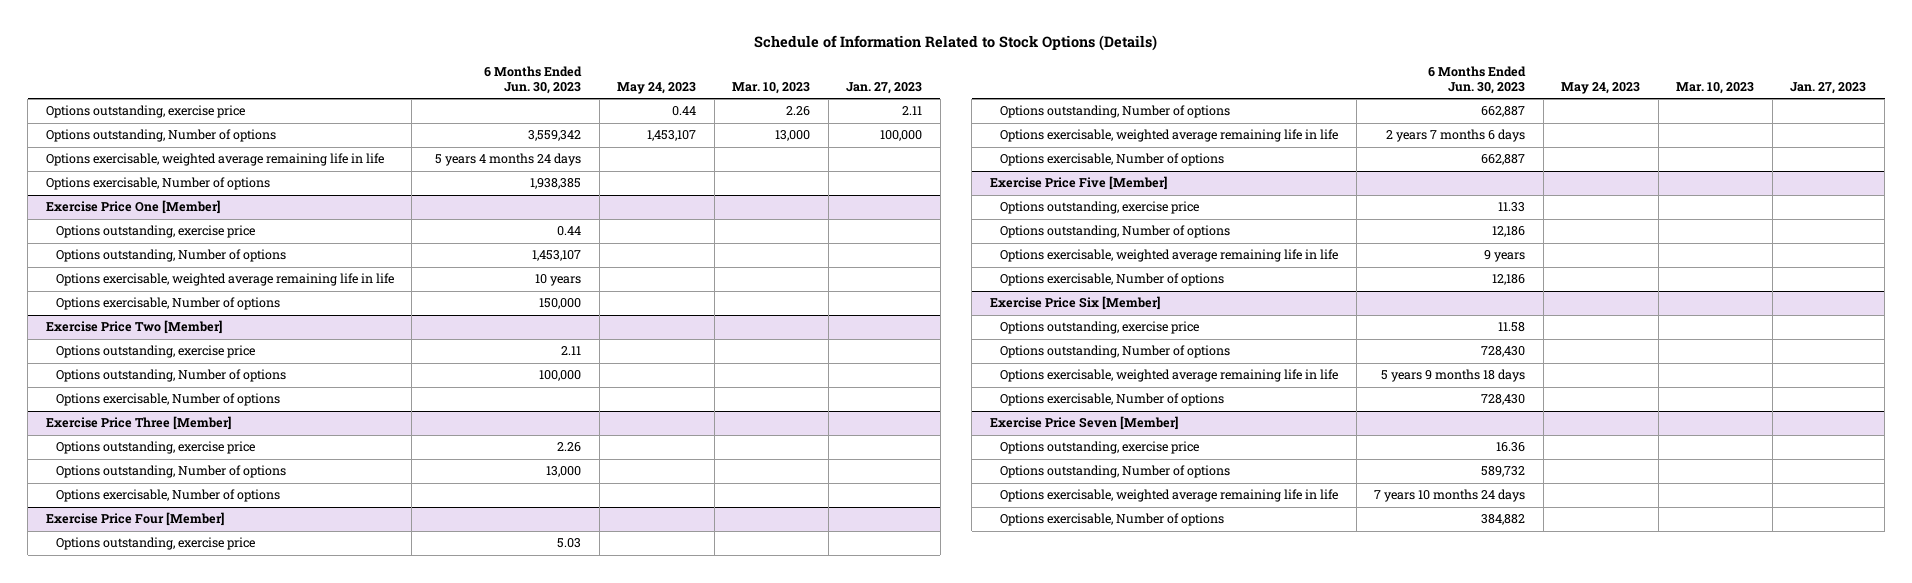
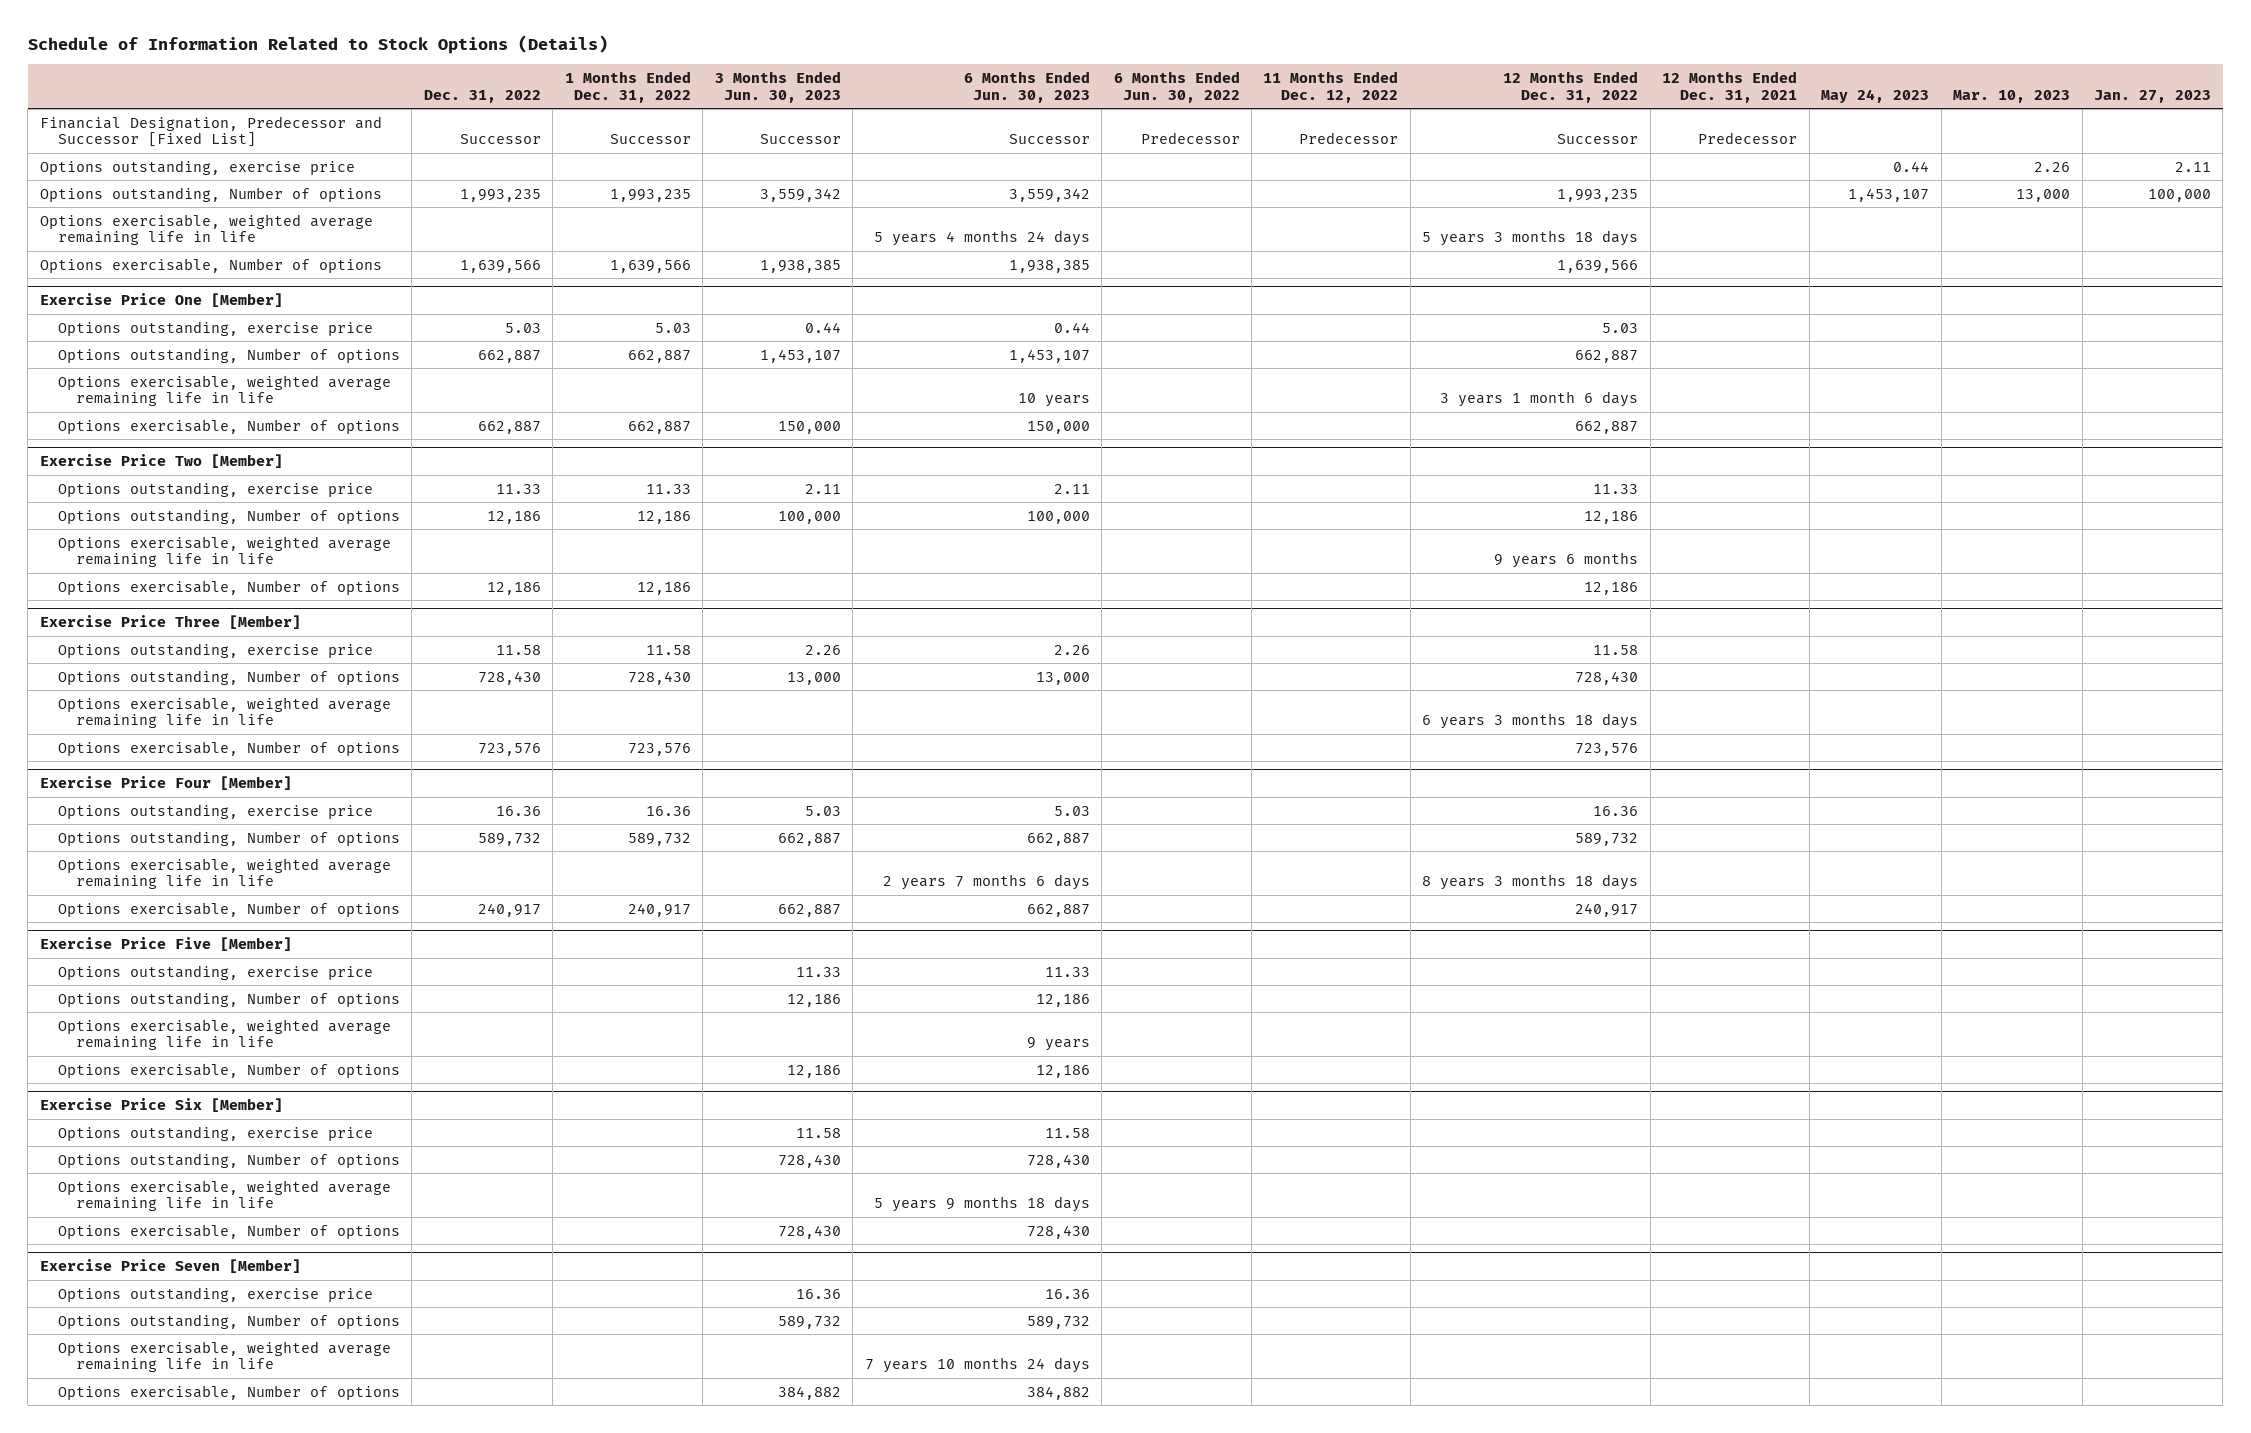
none -> [423,89,541,103] Dec. 31, 2022
none -> [564,70,691,103] 1 Months Ended Dec. 31, 2022
none -> [714,70,841,103] 3 Months Ended Jun. 30, 2023
none -> [1113,70,1240,103] 6 Months Ended Jun. 30, 2022
none -> [1263,70,1399,103] 11 Months Ended Dec. 12, 2022
none -> [1503,70,1639,103] 12 Months Ended Dec. 31, 2022
none -> [1662,70,1798,103] 12 Months Ended Dec. 31, 2021
none -> [39,115,382,148] Financial Designation, Predecessor and Successor [Fixed List]
none -> [57,535,391,568] Options exercisable, weighted average remaining life in life
none -> [57,696,391,729] Options exercisable, weighted average remaining life in life

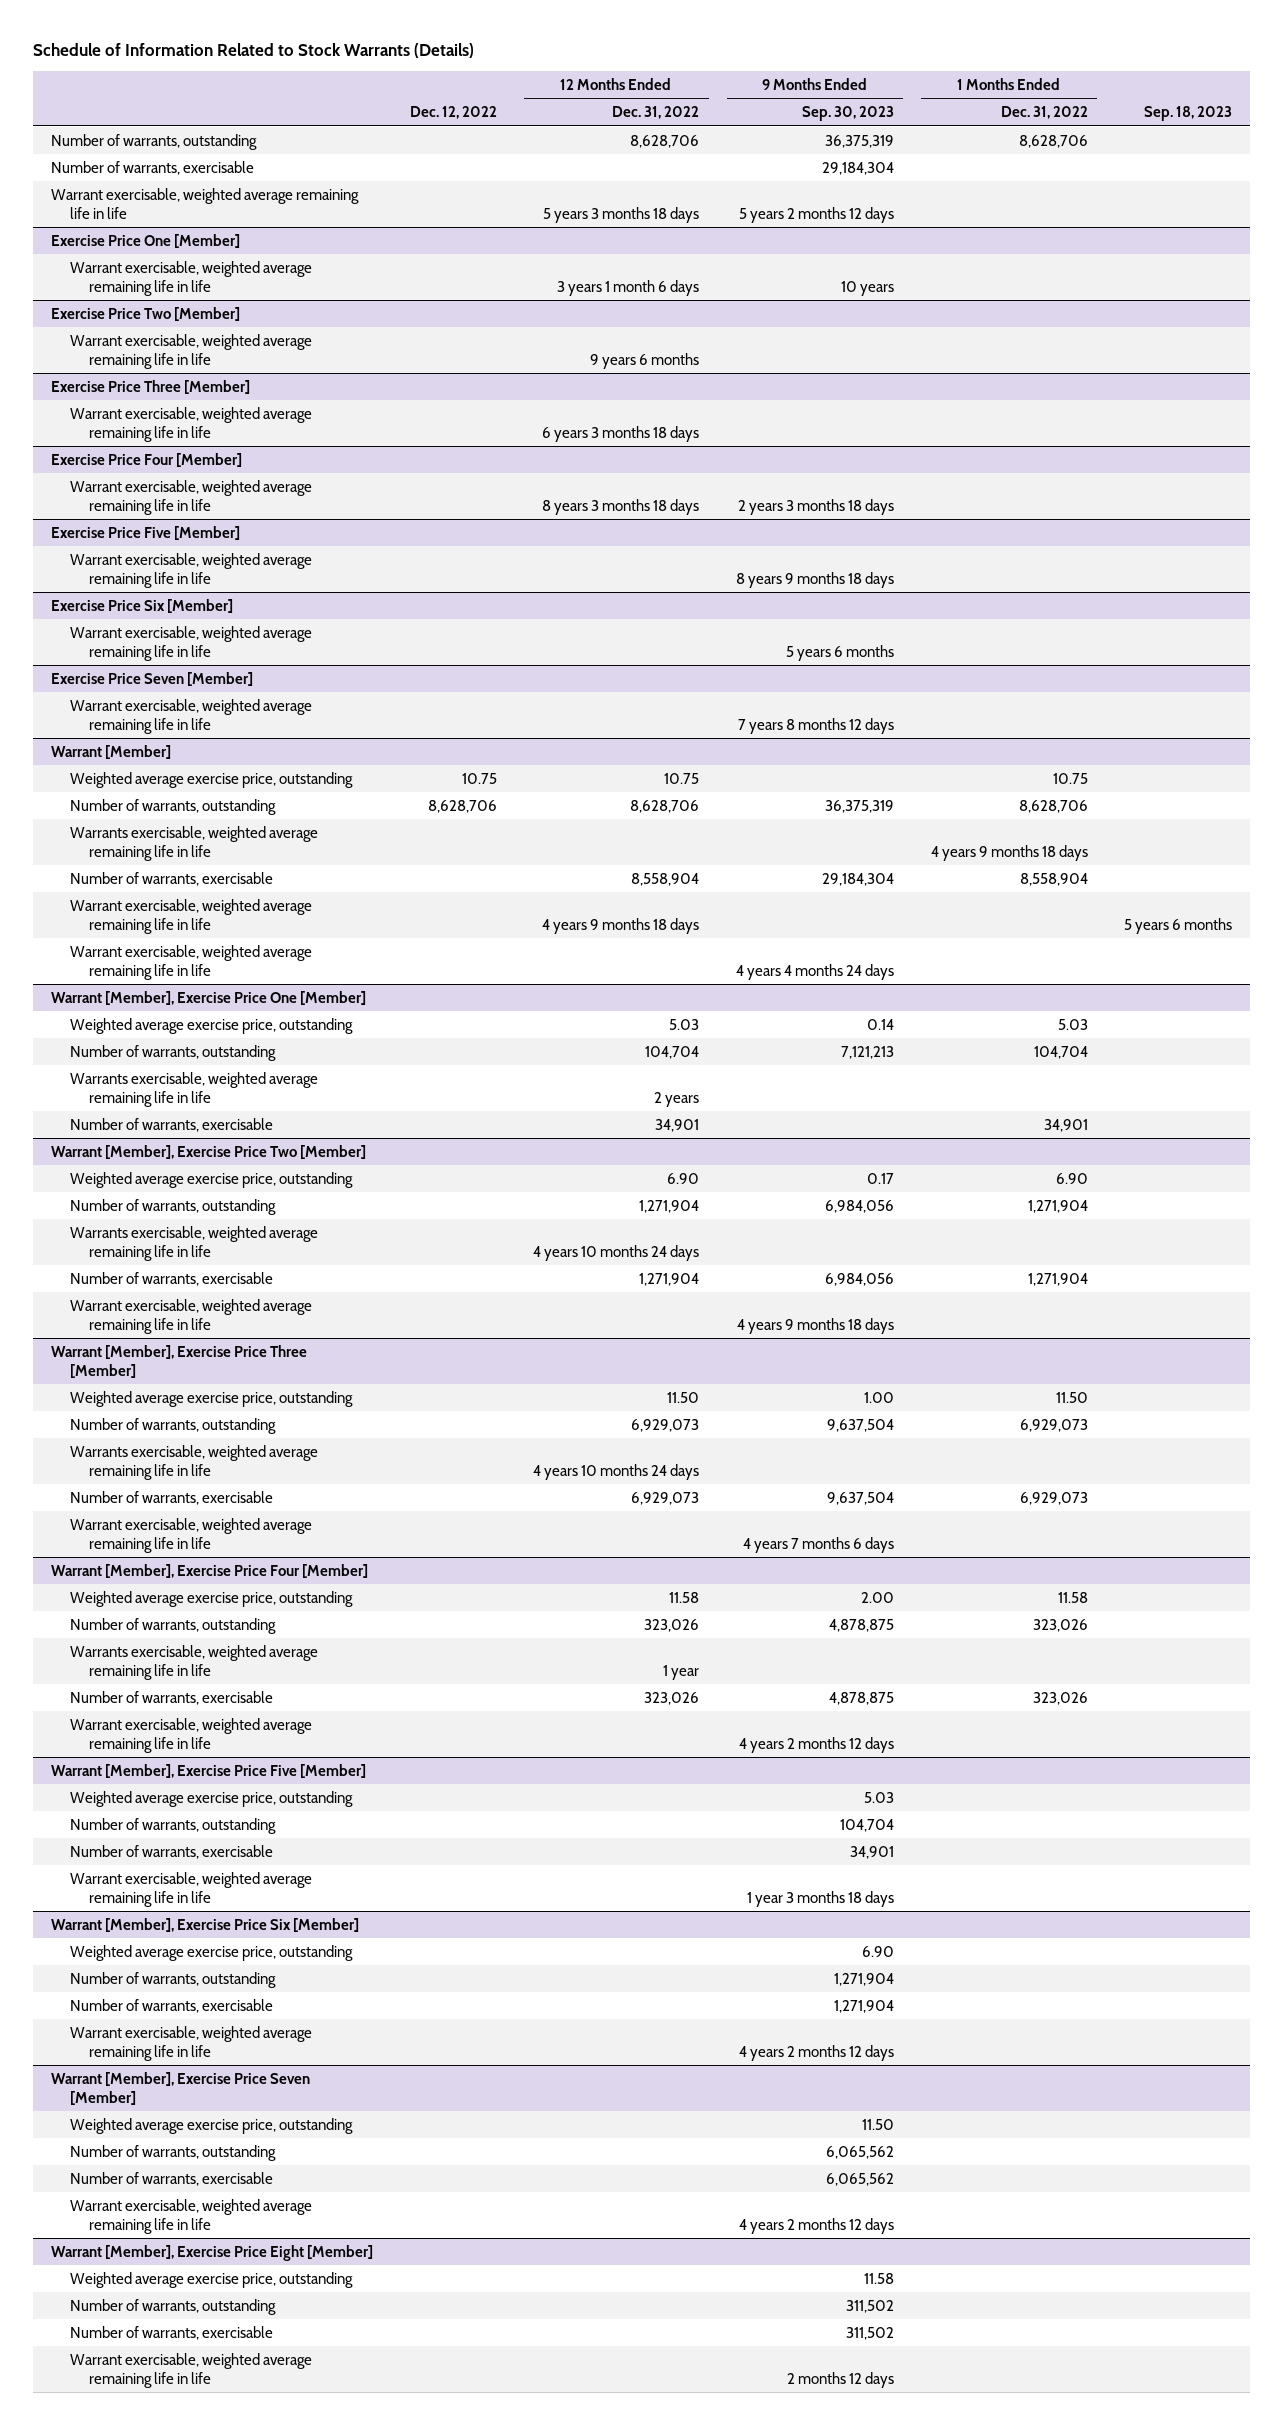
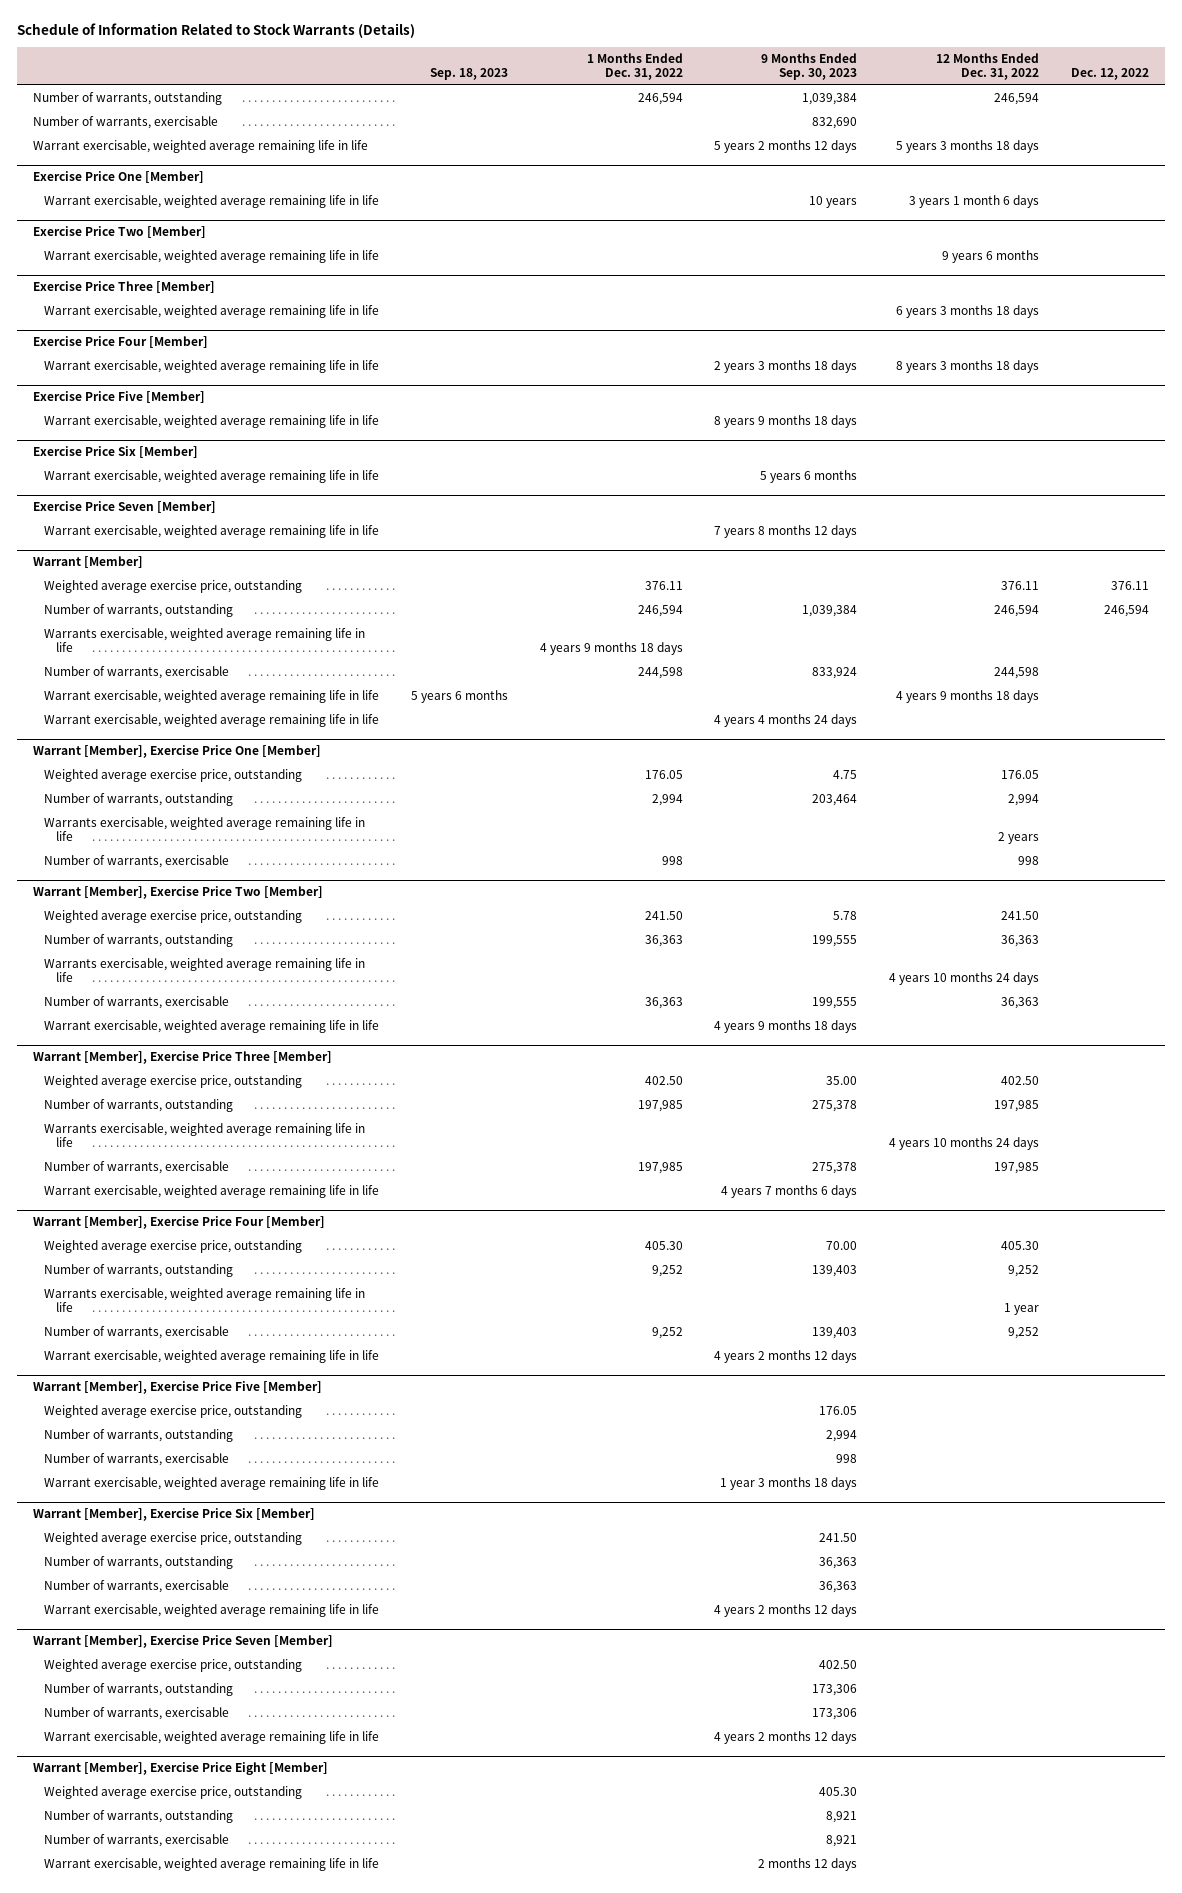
[630,134,700,148] 8,628,706 -> [994,93,1040,106] 246,594
[825,134,895,148] 36,375,319 -> [802,93,858,106] 1,039,384
[1018,134,1088,148] 8,628,706 -> [637,93,683,106] 246,594
[822,161,895,175] 29,184,304 -> [812,117,858,130] 832,690
[461,772,497,784] 10.75 -> [1110,581,1149,591] 376.11
[664,772,700,784] 10.75 -> [1001,581,1040,591] 376.11
[1052,772,1088,784] 10.75 -> [644,581,683,591] 376.11
[427,799,497,813] 8,628,706 -> [1103,605,1149,618] 246,594
[630,799,700,813] 8,628,706 -> [994,605,1040,618] 246,594
[825,799,895,813] 36,375,319 -> [802,605,858,618] 1,039,384
[1018,799,1088,813] 8,628,706 -> [637,605,683,618] 246,594
[631,872,700,886] 8,558,904 -> [994,667,1040,680] 244,598
[822,872,895,886] 29,184,304 -> [812,667,858,680] 833,924
[1019,872,1088,886] 8,558,904 -> [637,667,683,680] 244,598
[669,1018,700,1030] 5.03 -> [1001,770,1040,780] 176.05
[867,1018,895,1030] 0.14 -> [833,770,858,780] 4.75
[1057,1018,1088,1030] 5.03 -> [644,770,683,780] 176.05
[645,1045,700,1059] 104,704 -> [1008,794,1040,807] 2,994
[841,1045,895,1059] 7,121,213 -> [812,794,858,807] 203,464
[1033,1045,1088,1059] 104,704 -> [651,794,683,807] 2,994
[655,1118,700,1132] 34,901 -> [1018,856,1040,866] 998
[1043,1118,1088,1132] 34,901 -> [661,856,683,866] 998
[667,1172,700,1184] 6.90 -> [1001,911,1040,921] 241.50
[867,1172,895,1184] 0.17 -> [833,911,858,921] 5.78
[1055,1172,1088,1184] 6.90 -> [644,911,683,921] 241.50
[639,1199,700,1213] 1,271,904 -> [1001,935,1040,948] 36,363
[825,1199,895,1213] 6,984,056 -> [812,935,858,948] 199,555
[1027,1199,1088,1213] 1,271,904 -> [644,935,683,948] 36,363
[639,1272,700,1286] 1,271,904 -> [1001,997,1040,1010] 36,363
[825,1272,895,1286] 6,984,056 -> [812,997,858,1010] 199,555
[1027,1272,1088,1286] 1,271,904 -> [644,997,683,1010] 36,363
[667,1391,700,1403] 11.50 -> [1001,1076,1040,1086] 402.50
[864,1391,895,1403] 1.00 -> [826,1076,858,1086] 35.00
[1055,1391,1088,1403] 11.50 -> [644,1076,683,1086] 402.50
[631,1418,700,1432] 6,929,073 -> [994,1100,1040,1113] 197,985
[827,1418,895,1432] 9,637,504 -> [812,1100,858,1113] 275,378
[1019,1418,1088,1432] 6,929,073 -> [637,1100,683,1113] 197,985
[631,1491,700,1505] 6,929,073 -> [994,1162,1040,1175] 197,985
[827,1491,895,1505] 9,637,504 -> [812,1162,858,1175] 275,378
[1019,1491,1088,1505] 6,929,073 -> [637,1162,683,1175] 197,985
[669,1591,700,1603] 11.58 -> [1001,1241,1040,1251] 405.30
[861,1591,895,1603] 2.00 -> [826,1241,858,1251] 70.00
[1057,1591,1088,1603] 11.58 -> [644,1241,683,1251] 405.30
[644,1618,700,1632] 323,026 -> [1008,1265,1040,1278] 9,252
[829,1618,895,1632] 4,878,875 -> [812,1265,858,1278] 139,403
[1032,1618,1088,1632] 323,026 -> [651,1265,683,1278] 9,252
[644,1691,700,1705] 323,026 -> [1008,1327,1040,1340] 9,252
[829,1691,895,1705] 4,878,875 -> [812,1327,858,1340] 139,403
[1032,1691,1088,1705] 323,026 -> [651,1327,683,1340] 9,252
[864,1791,895,1803] 5.03 -> [819,1406,858,1416] 176.05
[840,1818,895,1832] 104,704 -> [826,1430,858,1443] 2,994
[850,1845,895,1859] 34,901 -> [836,1454,858,1464] 998
[862,1945,895,1957] 6.90 -> [819,1533,858,1543] 241.50
[834,1972,895,1986] 1,271,904 -> [819,1557,858,1570] 36,363
[834,1999,895,2013] 1,271,904 -> [819,1581,858,1594] 36,363
[862,2118,895,2130] 11.50 -> [819,1660,858,1670] 402.50
[826,2145,895,2159] 6,065,562 -> [812,1684,858,1697] 173,306
[826,2172,895,2186] 6,065,562 -> [812,1708,858,1721] 173,306
[864,2272,895,2284] 11.58 -> [819,1787,858,1797] 405.30
[846,2299,895,2313] 311,502 -> [826,1811,858,1824] 8,921
[846,2326,895,2340] 311,502 -> [826,1835,858,1848] 8,921

